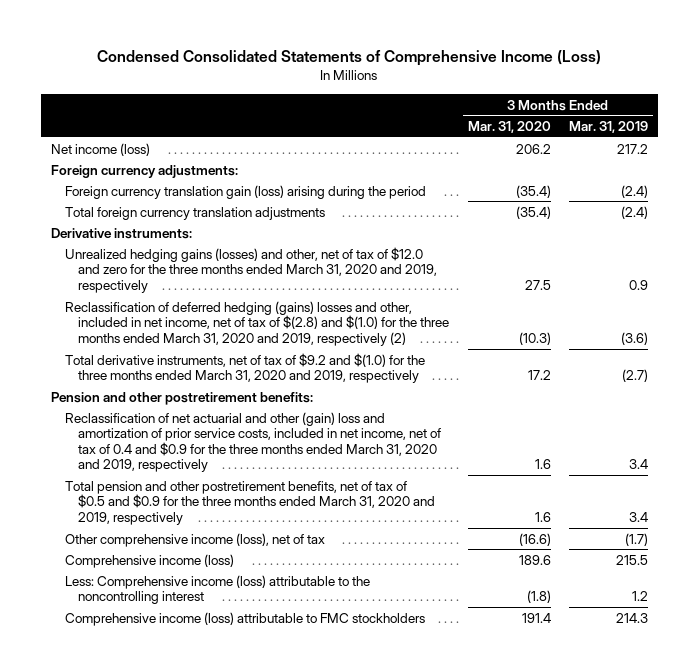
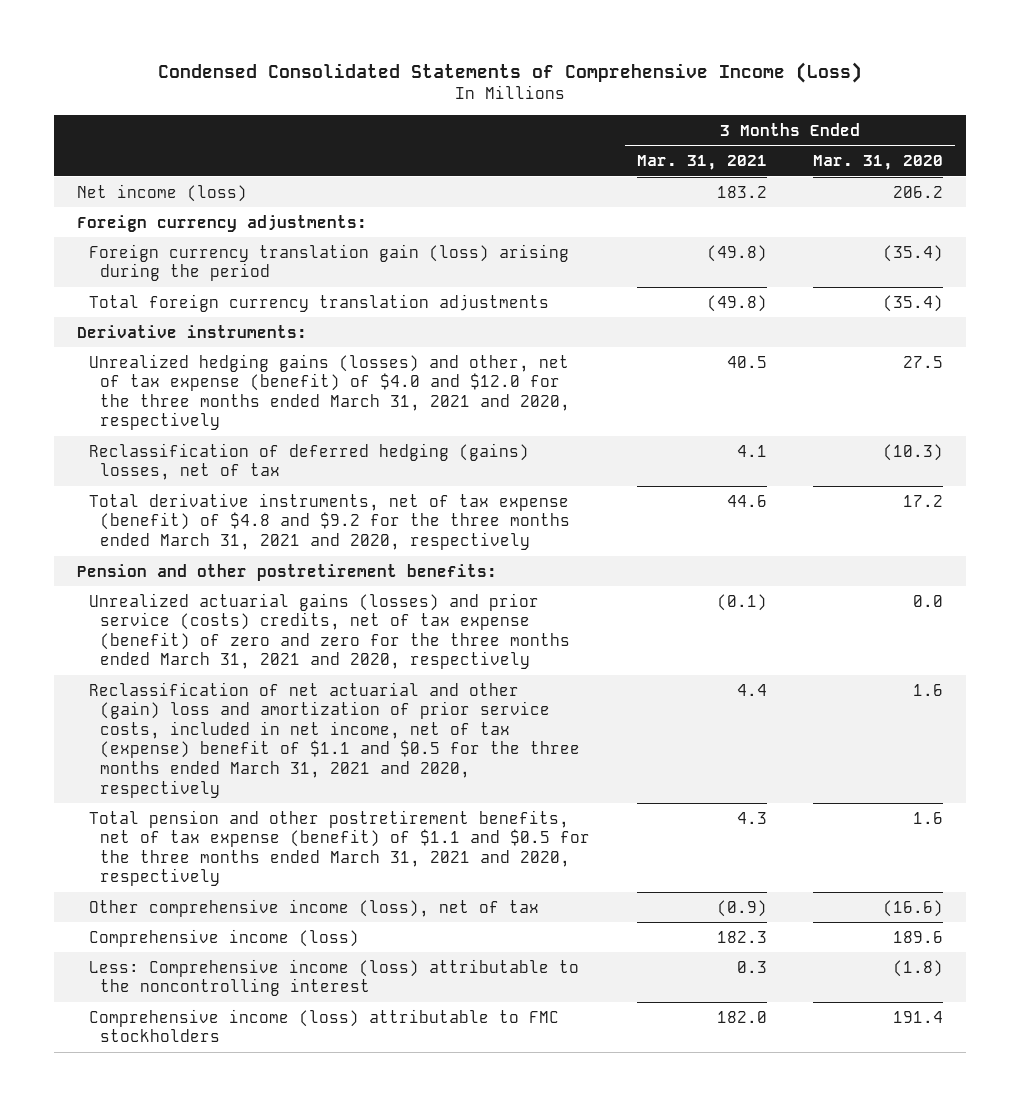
[569,121,649,134] Mar. 31, 2019 -> none
none -> [636,155,767,171] Mar. 31, 2021
[64,246,438,293] Unrealized hedging gains (losses) and other, net of tax of $12.0 and zero for the three months ended March 31, 2020 and 2019, respectively -> [88,353,571,431] Unrealized hedging gains (losses) and other, net of tax expense (benefit) of $4.0 and $12.0 for the three months ended March 31, 2021 and 2020, respectively
[64,300,450,346] Reclassification of deferred hedging (gains) losses and other, included in net income, net of tax of $(2.8) and $(1.0) for the three months ended March 31, 2020 and 2019, respectively (2) -> [88,442,529,481] Reclassification of deferred hedging (gains) losses, net of tax
[64,352,425,384] Total derivative instruments, net of tax of $9.2 and $(1.0) for the three months ended March 31, 2020 and 2019, respectively -> [88,492,571,550] Total derivative instruments, net of tax expense (benefit) of $4.8 and $9.2 for the three months ended March 31, 2021 and 2020, respectively
none -> [88,592,571,670] Unrealized actuarial gains (losses) and prior service (costs) credits, net of tax expense (benefit) of zero and zero for the three months ended March 31, 2021 and 2020, respectively
[64,411,442,473] Reclassification of net actuarial and other (gain) loss and amortization of prior service costs, included in net income, net of tax of 0.4 and $0.9 for the three months ended March 31, 2020 and 2019, respectively -> [88,681,581,798] Reclassification of net actuarial and other (gain) loss and amortization of prior service costs, included in net income, net of tax (expense) benefit of $1.1 and $0.5 for the three months ended March 31, 2021 and 2020, respectively
[64,480,436,525] Total pension and other postretirement benefits, net of tax of $0.5 and $0.9 for the three months ended March 31, 2020 and 2019, respectively -> [88,809,591,887] Total pension and other postretirement benefits, net of tax expense (benefit) of $1.1 and $0.5 for the three months ended March 31, 2021 and 2020, respectively

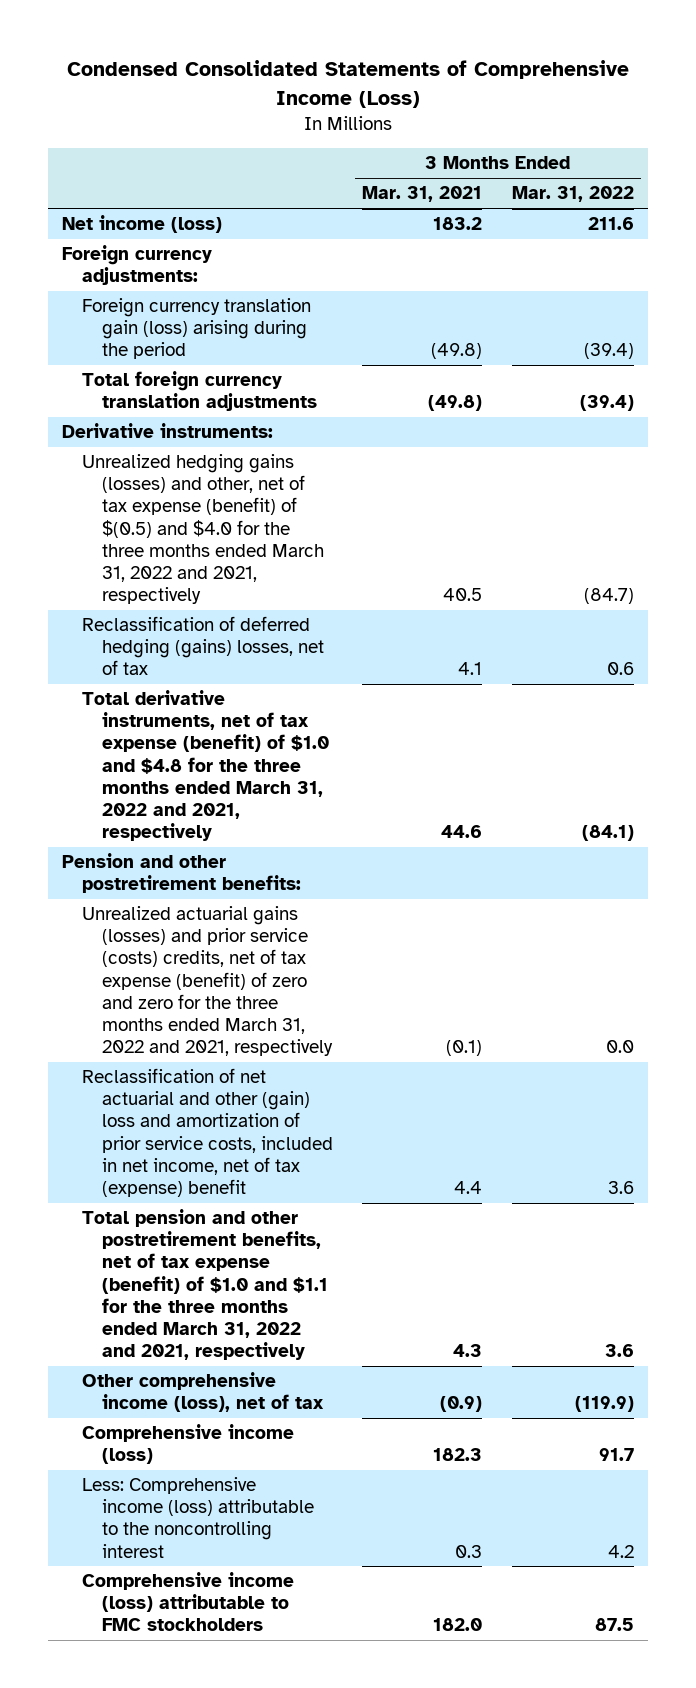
[813,155,944,171] Mar. 31, 2020 -> none
none -> [511,186,634,203] Mar. 31, 2022
[88,353,571,431] Unrealized hedging gains (losses) and other, net of tax expense (benefit) of $4.0 and $12.0 for the three months ended March 31, 2021 and 2020, respectively -> [82,454,325,604] Unrealized hedging gains (losses) and other, net of tax expense (benefit) of $(0.5) and $4.0 for the three months ended March 31, 2022 and 2021, respectively
[88,492,571,550] Total derivative instruments, net of tax expense (benefit) of $4.8 and $9.2 for the three months ended March 31, 2021 and 2020, respectively -> [82,690,330,841] Total derivative instruments, net of tax expense (benefit) of $1.0 and $4.8 for the three months ended March 31, 2022 and 2021, respectively
[88,592,571,670] Unrealized actuarial gains (losses) and prior service (costs) credits, net of tax expense (benefit) of zero and zero for the three months ended March 31, 2021 and 2020, respectively -> [82,906,334,1056] Unrealized actuarial gains (losses) and prior service (costs) credits, net of tax expense (benefit) of zero and zero for the three months ended March 31, 2022 and 2021, respectively
[88,681,581,798] Reclassification of net actuarial and other (gain) loss and amortization of prior service costs, included in net income, net of tax (expense) benefit of $1.1 and $0.5 for the three months ended March 31, 2021 and 2020, respectively -> [82,1068,334,1197] Reclassification of net actuarial and other (gain) loss and amortization of prior service costs, included in net income, net of tax (expense) benefit
[88,809,591,887] Total pension and other postretirement benefits, net of tax expense (benefit) of $1.1 and $0.5 for the three months ended March 31, 2021 and 2020, respectively -> [82,1209,329,1360] Total pension and other postretirement benefits, net of tax expense (benefit) of $1.0 and $1.1 for the three months ended March 31, 2022 and 2021, respectively

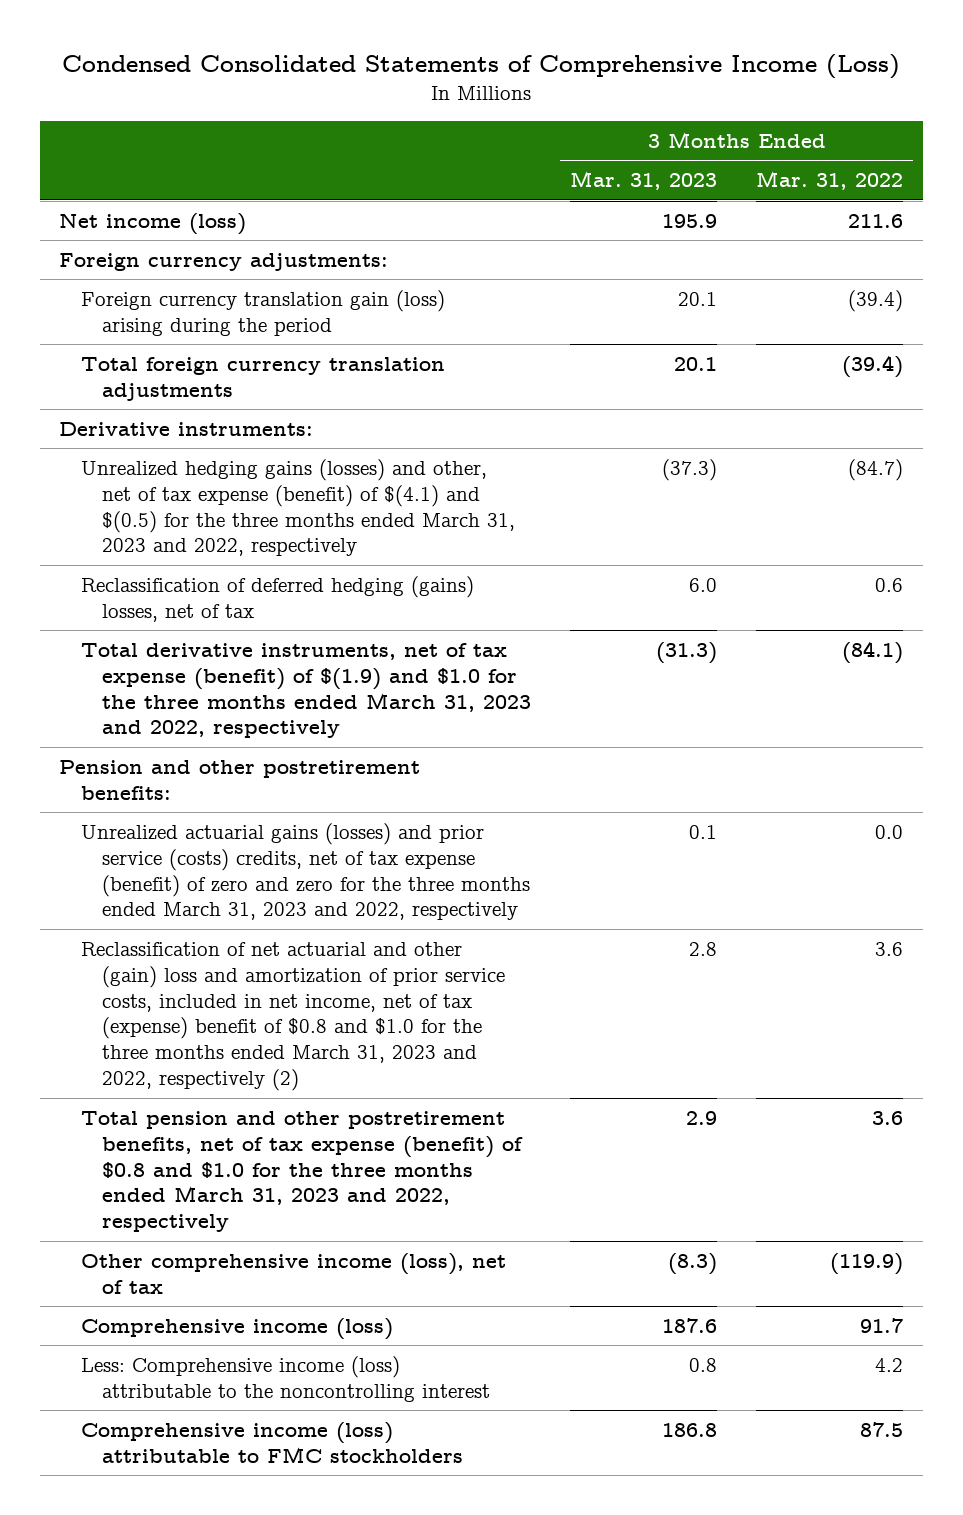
[362,186,483,203] Mar. 31, 2021 -> none
none -> [570,171,718,191] Mar. 31, 2023
[82,454,325,604] Unrealized hedging gains (losses) and other, net of tax expense (benefit) of $(0.5) and $4.0 for the three months ended March 31, 2022 and 2021, respectively -> [80,458,516,557] Unrealized hedging gains (losses) and other, net of tax expense (benefit) of $(4.1) and $(0.5) for the three months ended March 31, 2023 and 2022, respectively
[82,690,330,841] Total derivative instruments, net of tax expense (benefit) of $1.0 and $4.8 for the three months ended March 31, 2022 and 2021, respectively -> [80,642,532,739] Total derivative instruments, net of tax expense (benefit) of $(1.9) and $1.0 for the three months ended March 31, 2023 and 2022, respectively
[82,906,334,1056] Unrealized actuarial gains (losses) and prior service (costs) credits, net of tax expense (benefit) of zero and zero for the three months ended March 31, 2022 and 2021, respectively -> [80,822,531,921] Unrealized actuarial gains (losses) and prior service (costs) credits, net of tax expense (benefit) of zero and zero for the three months ended March 31, 2023 and 2022, respectively
[82,1068,334,1197] Reclassification of net actuarial and other (gain) loss and amortization of prior service costs, included in net income, net of tax (expense) benefit -> [80,941,506,1092] Reclassification of net actuarial and other (gain) loss and amortization of prior service costs, included in net income, net of tax (expense) benefit of $0.8 and $1.0 for the three months ended March 31, 2023 and 2022, respectively (2)
[82,1209,329,1360] Total pension and other postretirement benefits, net of tax expense (benefit) of $1.0 and $1.1 for the three months ended March 31, 2022 and 2021, respectively -> [80,1110,524,1233] Total pension and other postretirement benefits, net of tax expense (benefit) of $0.8 and $1.0 for the three months ended March 31, 2023 and 2022, respectively

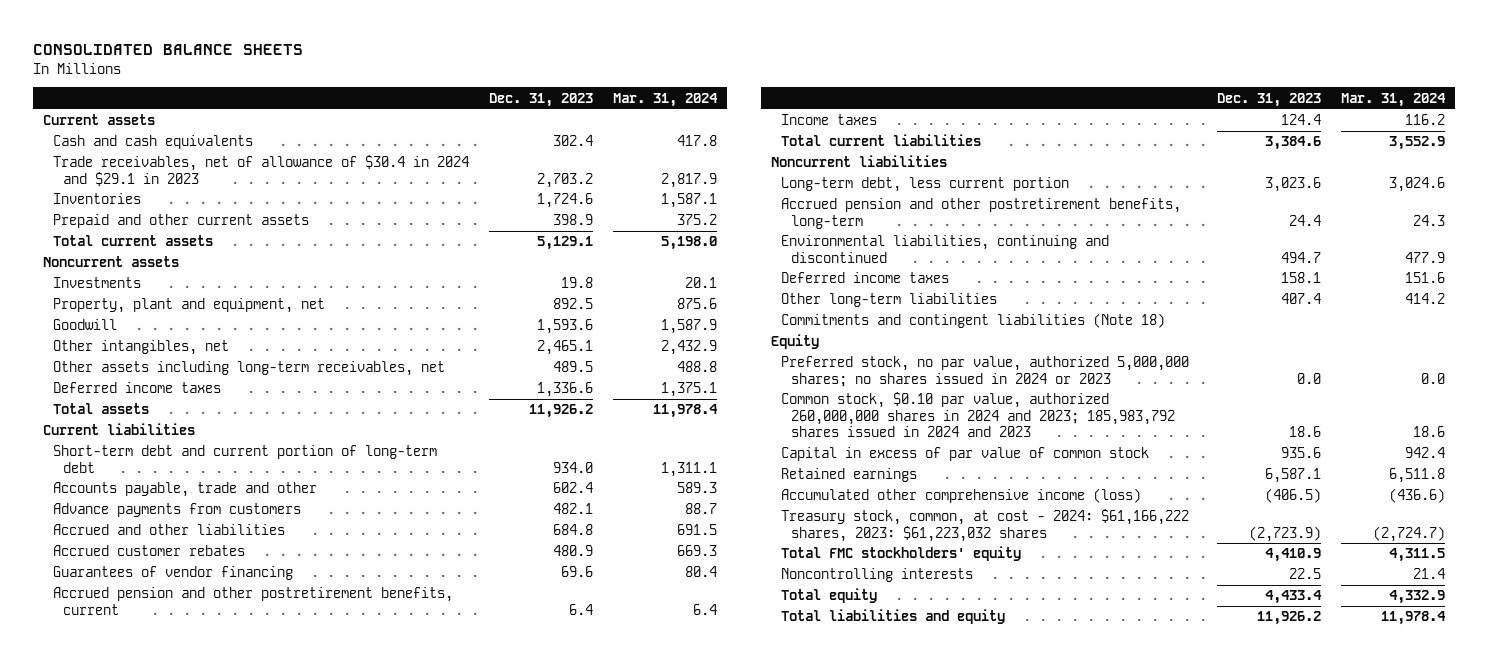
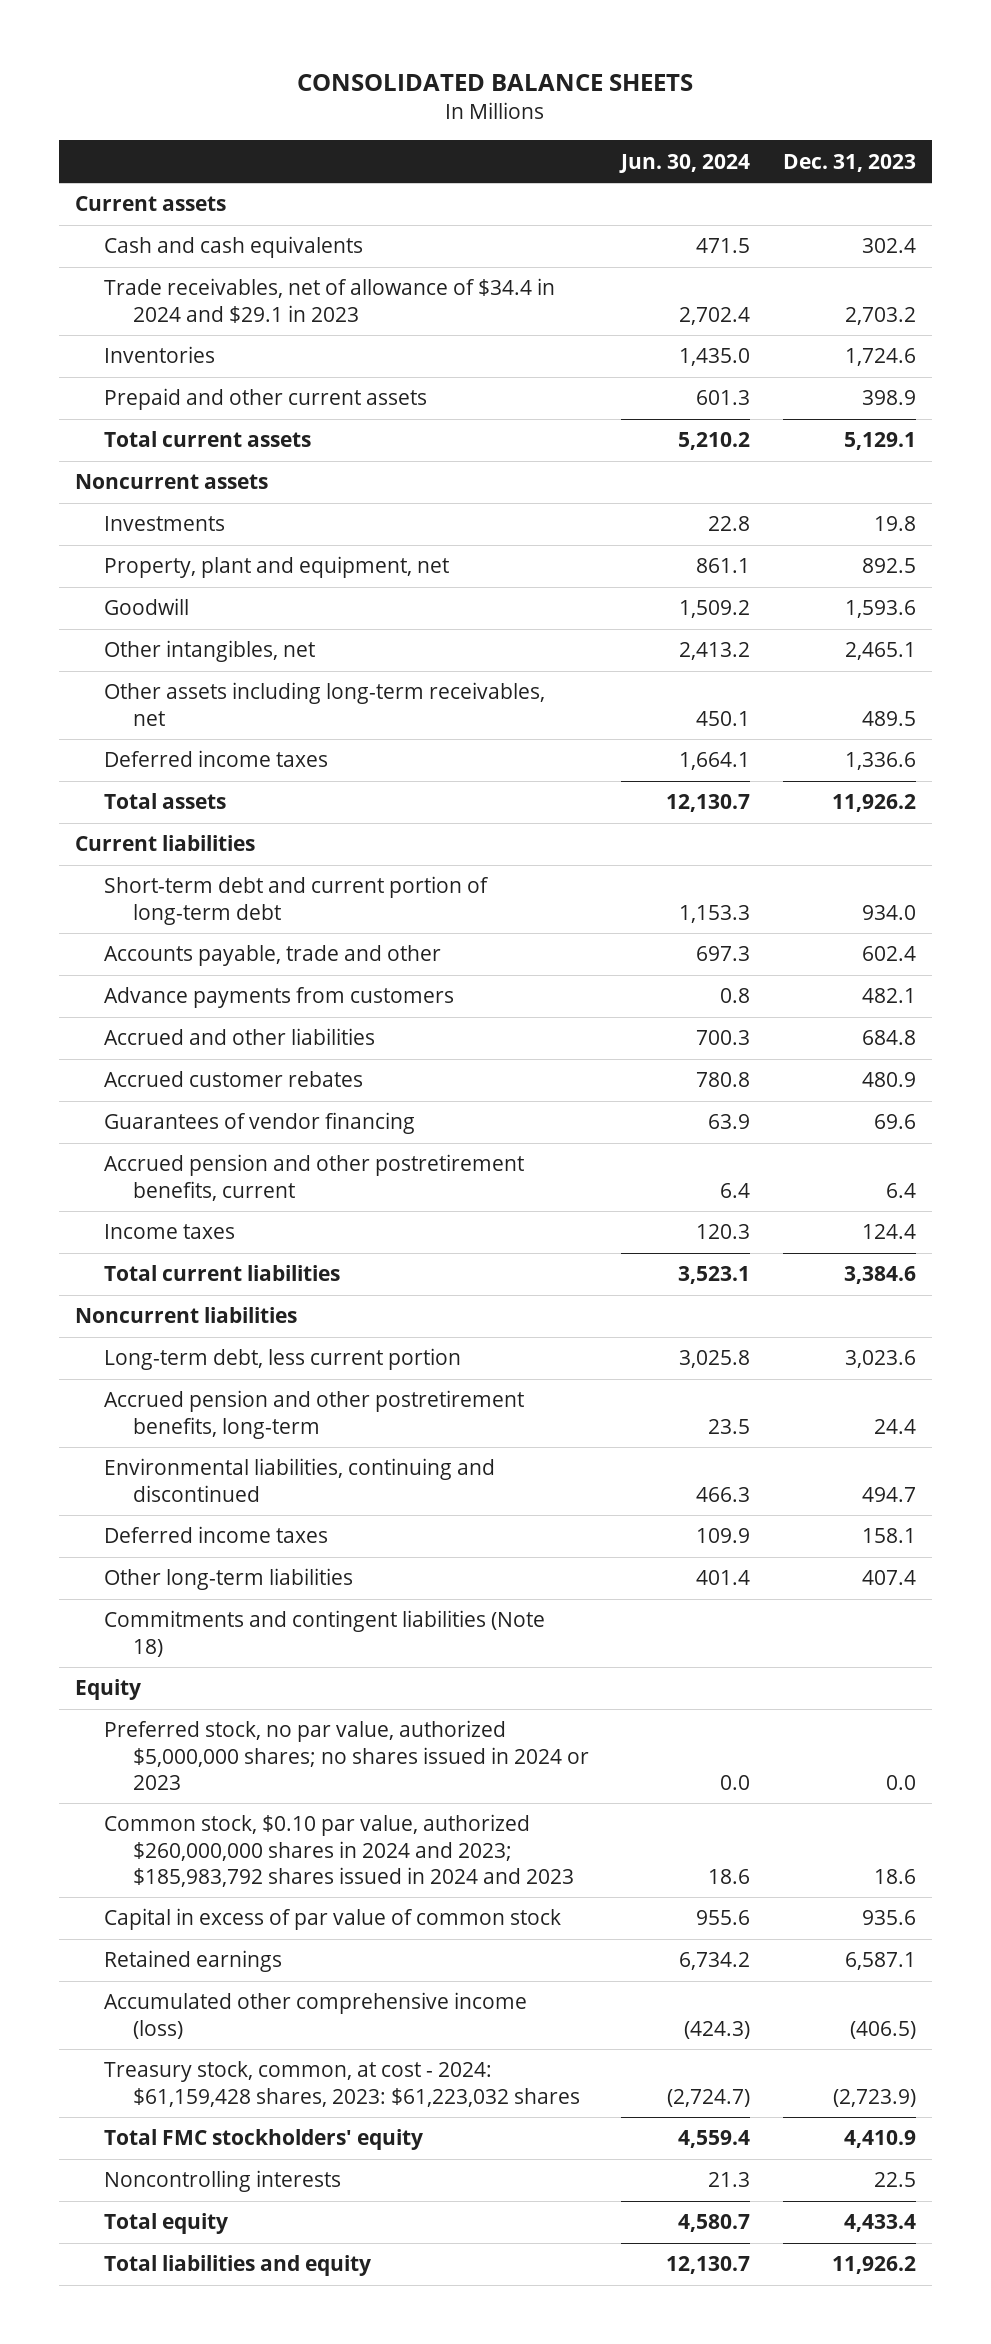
[612,92,718,107] Mar. 31, 2024 -> none
none -> [619,153,751,173] Jun. 30, 2024
[53,155,470,186] Trade receivables, net of allowance of $30.4 in 2024 and $29.1 in 2023 -> [103,278,555,323] Trade receivables, net of allowance of $34.4 in 2024 and $29.1 in 2023
[781,356,1190,387] Preferred stock, no par value, authorized 5,000,000 shares; no shares issued in 2024 or 2023 -> [103,1720,590,1790] Preferred stock, no par value, authorized $5,000,000 shares; no shares issued in 2024 or 2023
[781,392,1176,437] Common stock, $0.10 par value, authorized 260,000,000 shares in 2024 and 2023; 185,983,792 shares issued in 2024 and 2023 -> [103,1814,575,1887] Common stock, $0.10 par value, authorized $260,000,000 shares in 2024 and 2023; $185,983,792 shares issued in 2024 and 2023
[781,509,1190,542] Treasury stock, common, at cost - 2024: $61,166,222 shares, 2023: $61,223,032 shares -> [103,2061,581,2107] Treasury stock, common, at cost - 2024: $61,159,428 shares, 2023: $61,223,032 shares

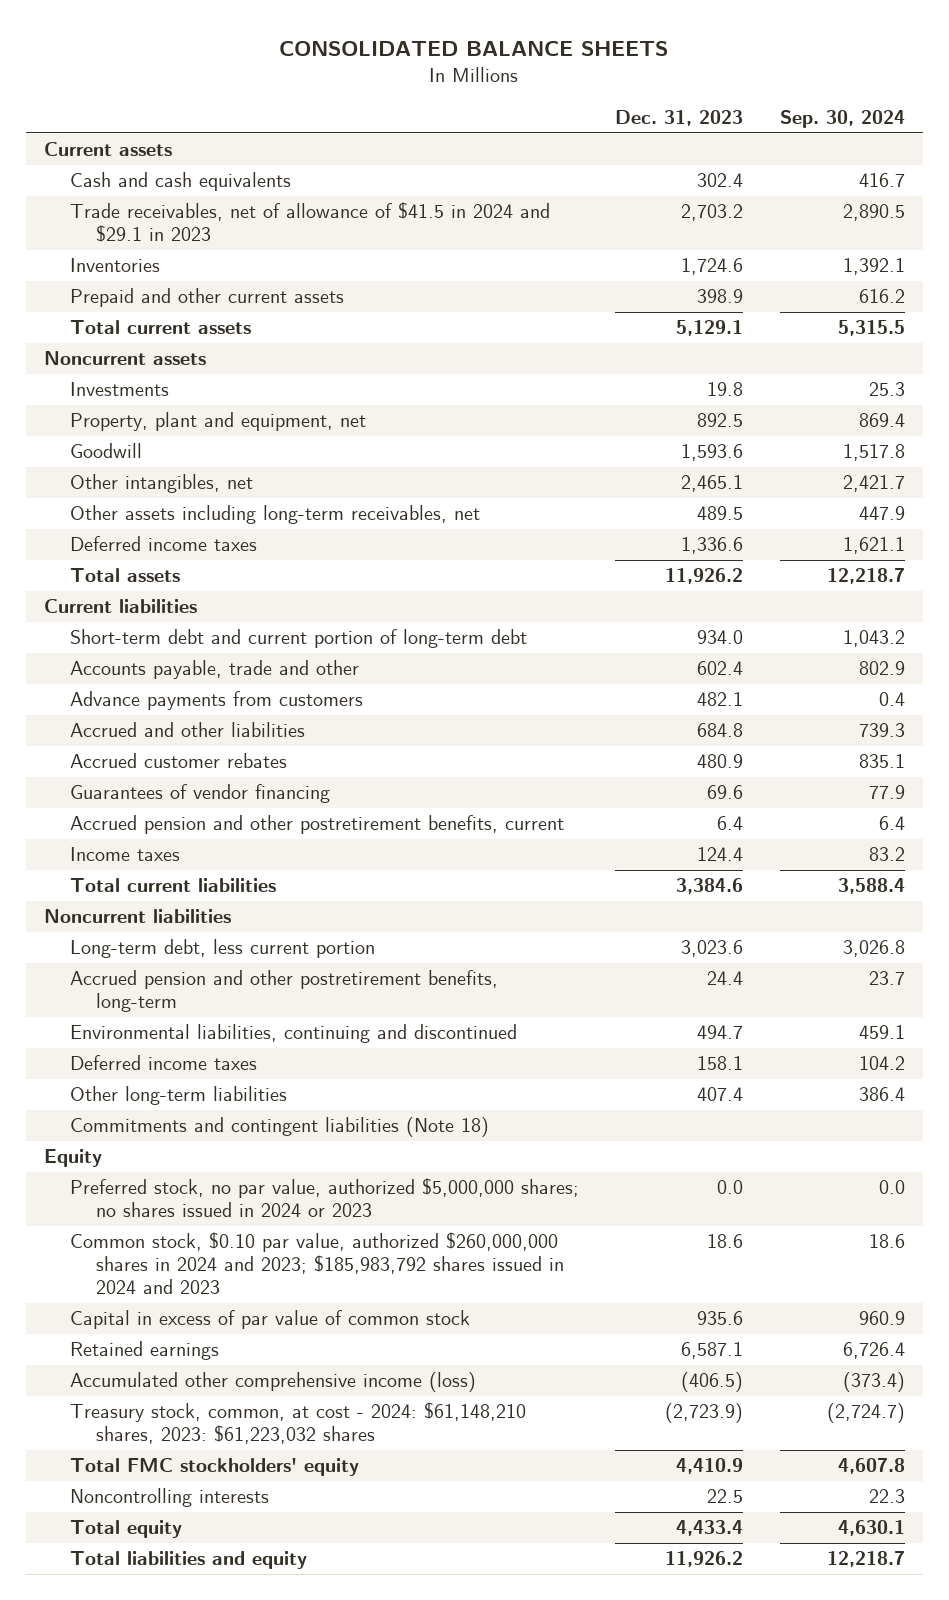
[619,153,751,173] Jun. 30, 2024 -> none
none -> [779,109,905,128] Sep. 30, 2024
[103,278,555,323] Trade receivables, net of allowance of $34.4 in 2024 and $29.1 in 2023 -> [70,202,551,243] Trade receivables, net of allowance of $41.5 in 2024 and $29.1 in 2023
[103,2061,581,2107] Treasury stock, common, at cost - 2024: $61,159,428 shares, 2023: $61,223,032 shares -> [70,1402,527,1445] Treasury stock, common, at cost - 2024: $61,148,210 shares, 2023: $61,223,032 shares

